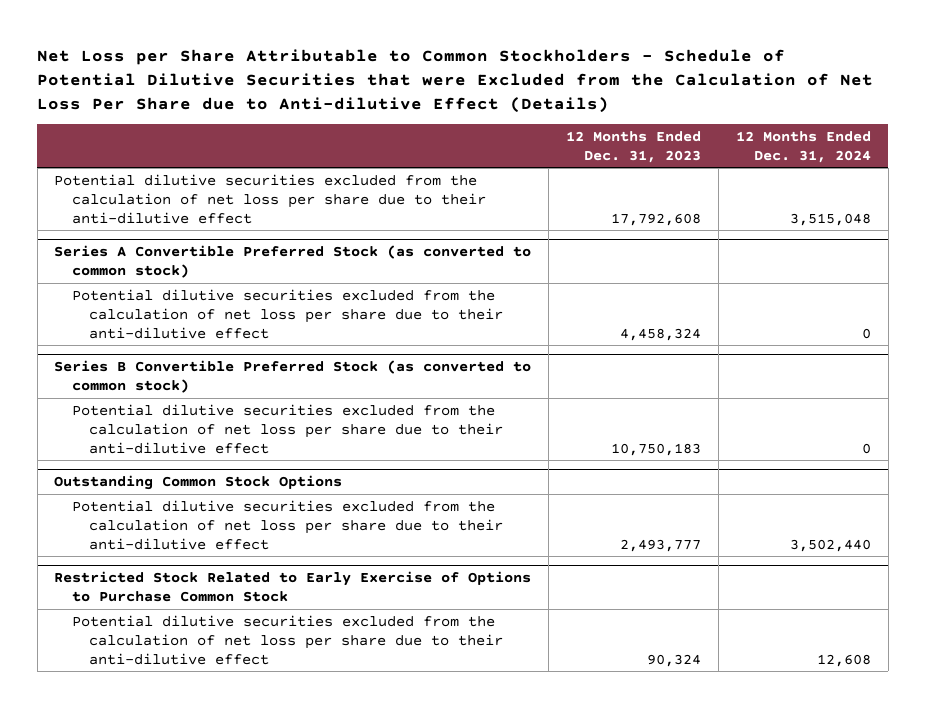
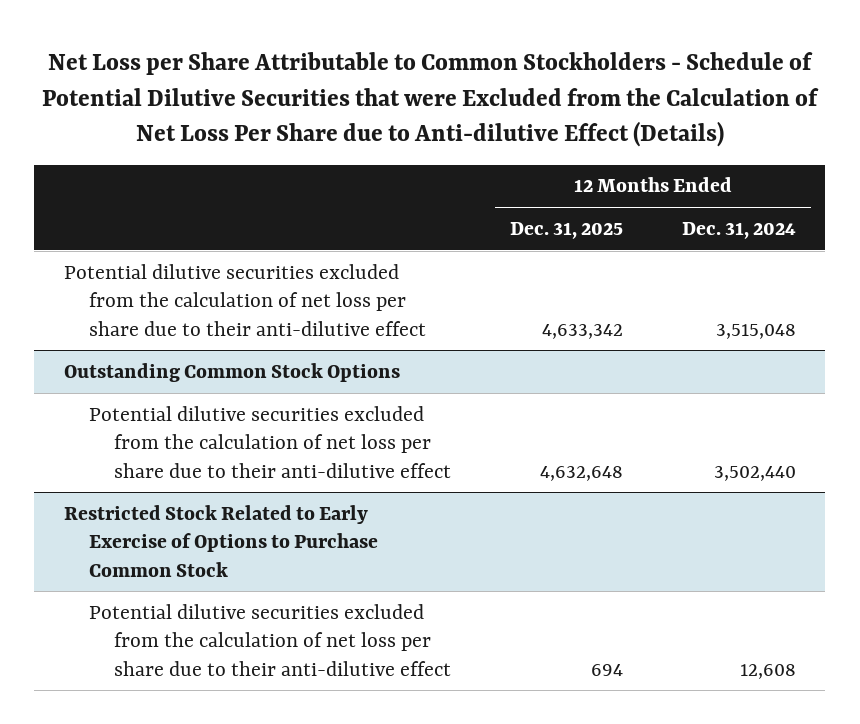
[566,130,702,163] 12 Months Ended Dec. 31, 2023 -> none
none -> [509,222,623,240] Dec. 31, 2025
[54,245,532,279] Series A Convertible Preferred Stock (as converted to common stock) -> none
[71,288,503,339] Potential dilutive securities excluded from the calculation of net loss per share due to their anti-dilutive effect -> none
[54,360,532,394] Series B Convertible Preferred Stock (as converted to common stock) -> none
[71,403,503,454] Potential dilutive securities excluded from the calculation of net loss per share due to their anti-dilutive effect -> none

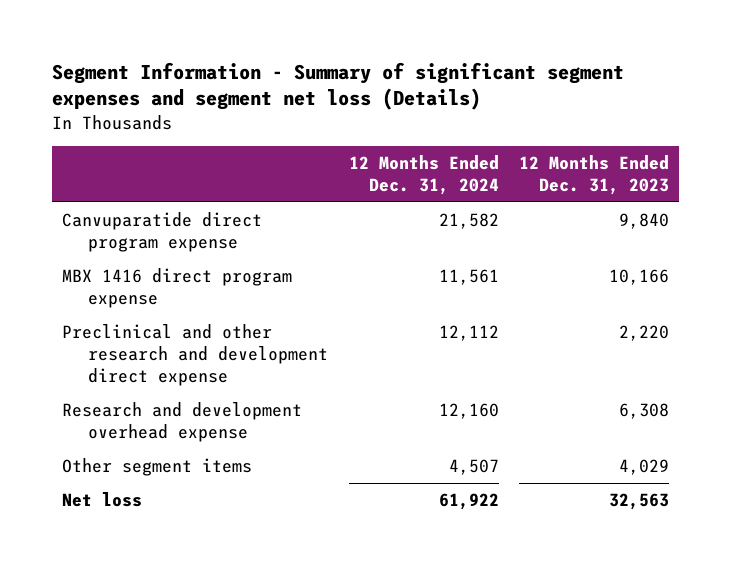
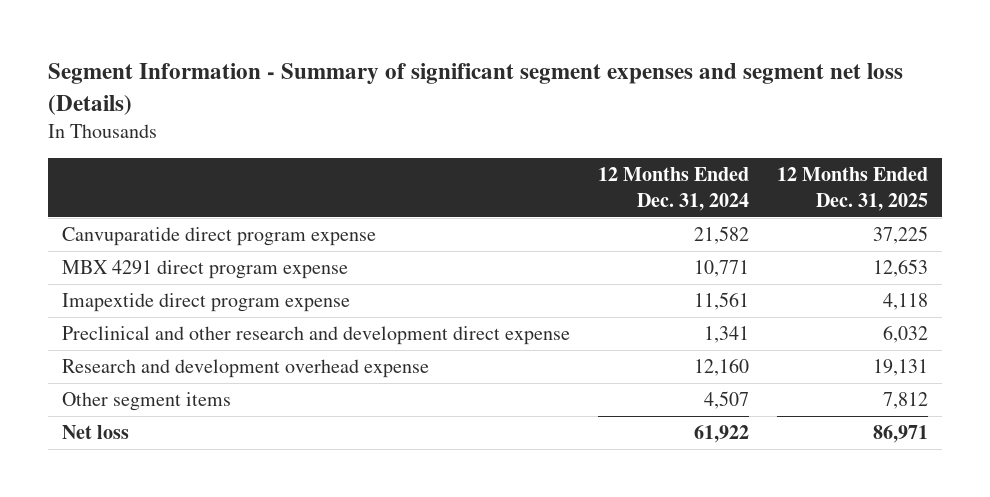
[518,154,669,196] 12 Months Ended Dec. 31, 2023 -> none
none -> [777,166,929,211] 12 Months Ended Dec. 31, 2025
[61,267,292,309] MBX 1416 direct program expense -> [62,260,349,280] MBX 4291 direct program expense
[438,268,499,285] 11,561 -> [694,260,750,278] 10,771
none -> [62,293,351,313] Imapextide direct program expense
[438,324,499,341] 12,112 -> [704,326,750,344] 1,341

